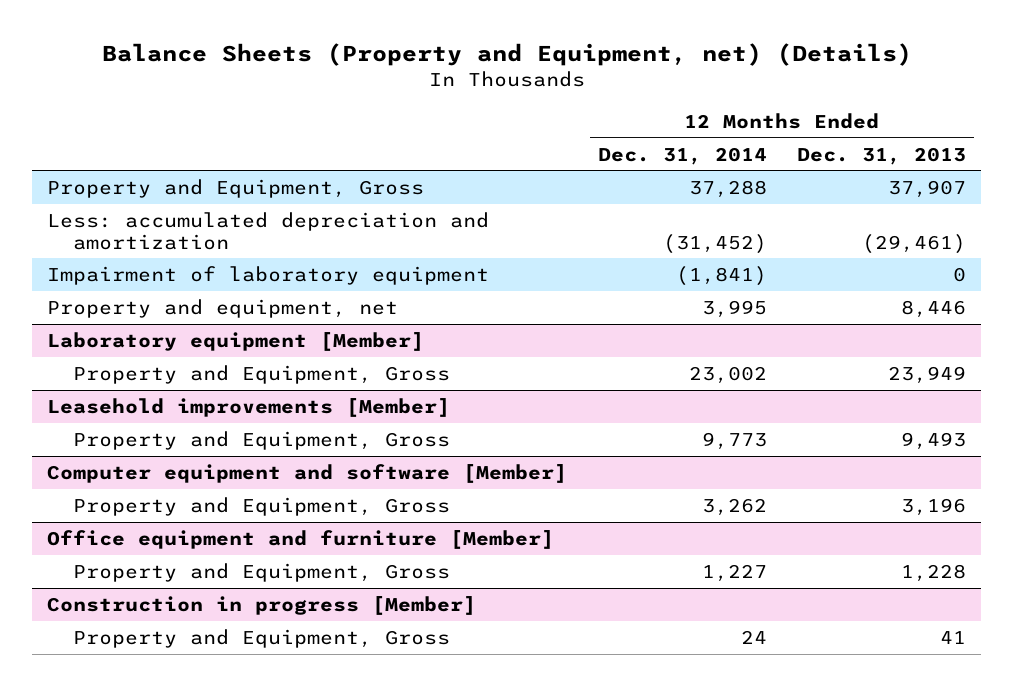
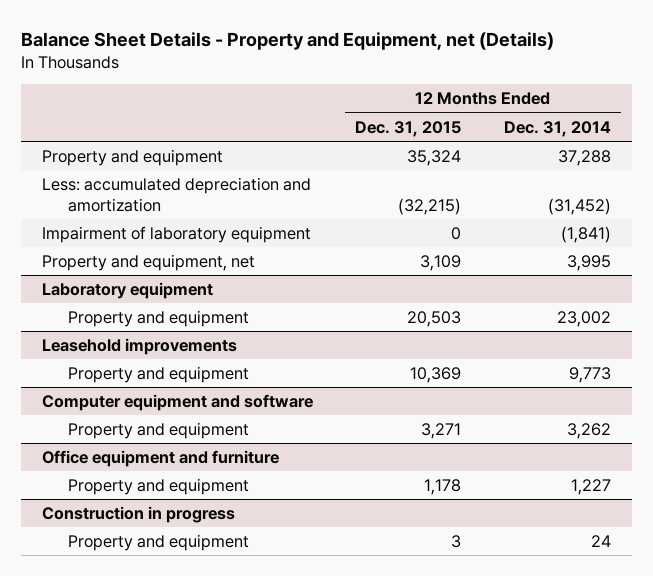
[101,43,912,67] Balance Sheets (Property and Equipment, net) (Details) -> [20,31,554,50] Balance Sheet Details - Property and Equipment, net (Details)
[797,146,967,165] Dec. 31, 2013 -> none
none -> [355,120,462,137] Dec. 31, 2015
[47,178,425,198] Property and Equipment, Gross -> [41,149,223,167] Property and equipment
[47,331,425,351] Laboratory equipment [Member] -> [41,282,213,300] Laboratory equipment
[72,364,450,384] Property and Equipment, Gross -> [67,310,249,328] Property and equipment
[47,397,451,417] Leasehold improvements [Member] -> [41,338,237,356] Leasehold improvements
[72,430,450,450] Property and Equipment, Gross -> [67,366,249,384] Property and equipment
[47,463,568,483] Computer equipment and software [Member] -> [41,394,313,412] Computer equipment and software
[72,496,450,516] Property and Equipment, Gross -> [67,422,249,440] Property and equipment
[47,529,555,549] Office equipment and furniture [Member] -> [41,450,279,468] Office equipment and furniture
[72,562,450,582] Property and Equipment, Gross -> [67,478,249,496] Property and equipment
[47,595,477,615] Construction in progress [Member] -> [41,506,235,524] Construction in progress
[72,628,450,648] Property and Equipment, Gross -> [67,534,249,552] Property and equipment

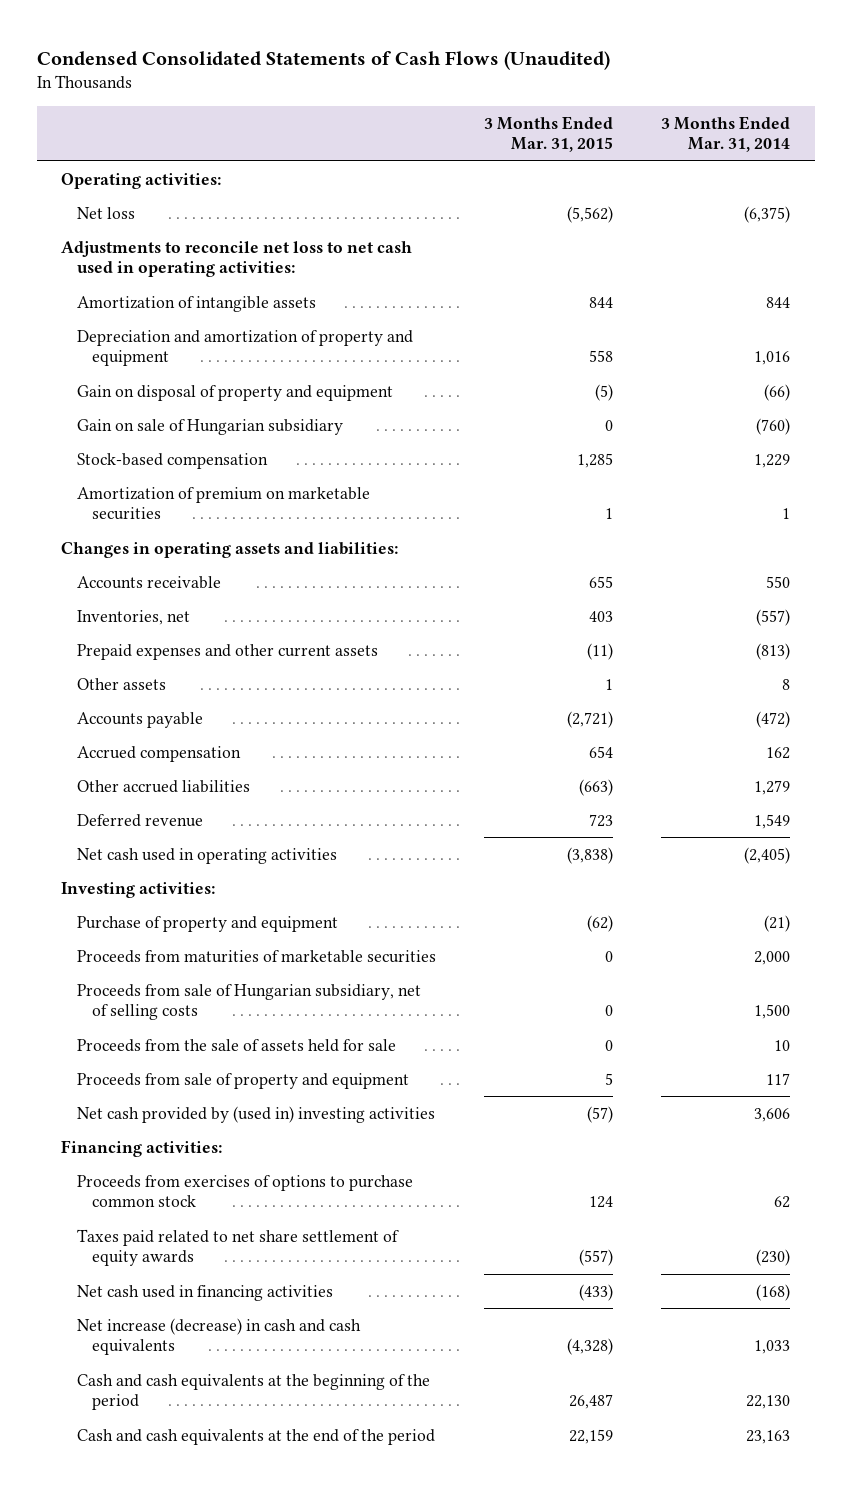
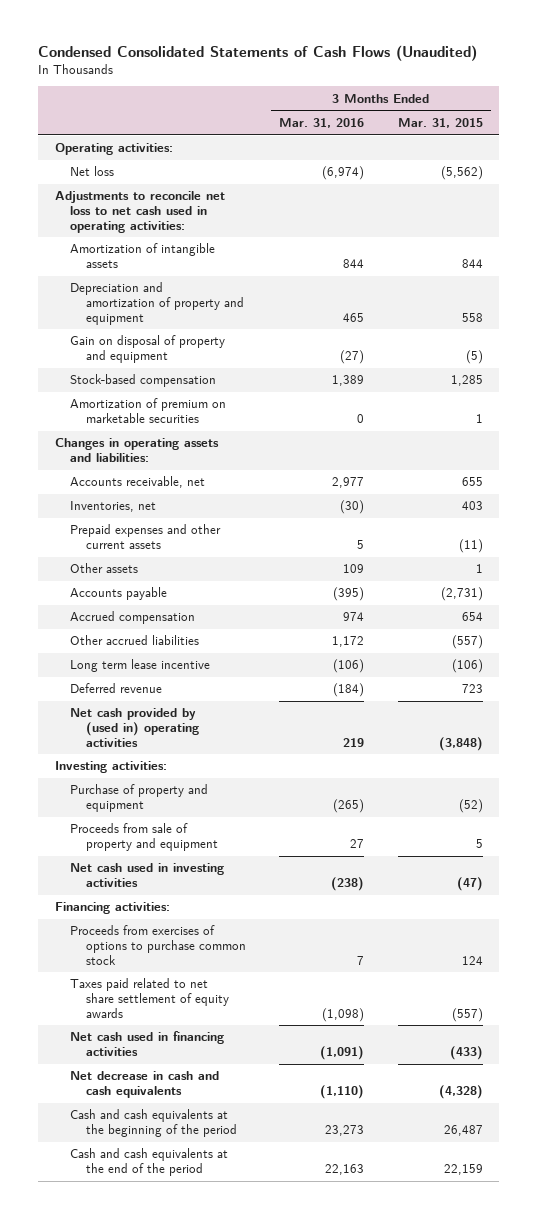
[661,115,791,153] 3 Months Ended Mar. 31, 2014 -> none
none -> [279,117,365,128] Mar. 31, 2016
[76,418,343,435] Gain on sale of Hungarian subsidiary -> none
[76,575,221,589] Accounts receivable -> [70,476,206,489] Accounts receivable, net
[567,710,614,728] (2,721) -> [440,587,483,602] (2,731)
[579,778,614,796] (663) -> [451,635,483,650] (557)
none -> [70,659,211,673] Long term lease incentive
[76,847,337,864] Net cash used in operating activities -> [70,708,199,747] Net cash provided by (used in) operating activities
[567,846,614,864] (3,838) -> [438,736,483,751] (3,848)
[76,949,436,963] Proceeds from maturities of marketable securities -> none
[76,983,421,1021] Proceeds from sale of Hungarian subsidiary, net of selling costs -> none
[76,1038,396,1052] Proceeds from the sale of assets held for sale -> none
[587,914,614,932] (62) -> [458,799,483,814] (52)
[76,1105,435,1123] Net cash provided by (used in) investing activities -> [70,863,225,888] Net cash used in investing activities
[587,1105,614,1123] (57) -> [456,877,483,892] (47)
[76,1317,361,1356] Net increase (decrease) in cash and cash equivalents -> [70,1071,220,1099] Net decrease in cash and cash equivalents

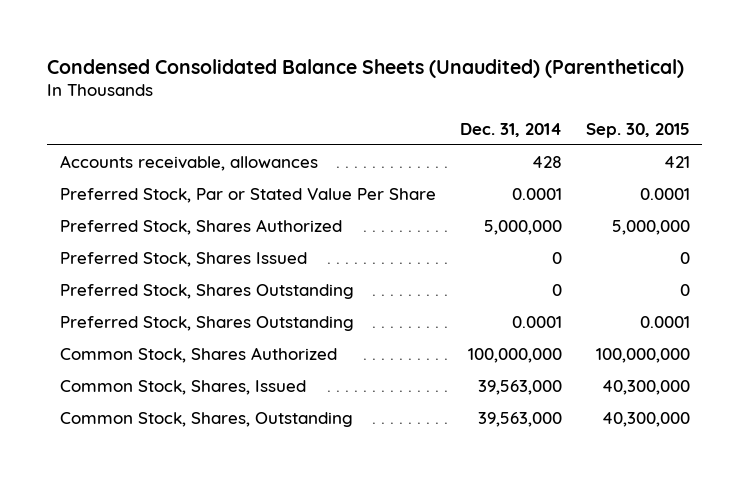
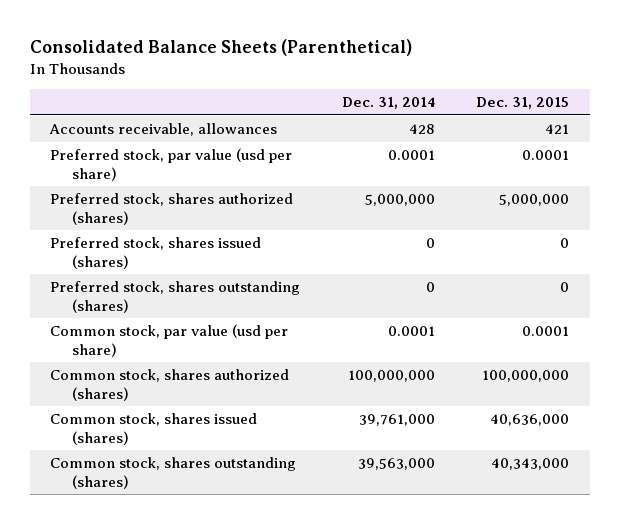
[47,58,685,78] Condensed Consolidated Balance Sheets (Unaudited) (Parenthetical) -> [29,39,412,57] Consolidated Balance Sheets (Parenthetical)
[585,123,690,139] Sep. 30, 2015 -> none
none -> [475,97,569,110] Dec. 31, 2015
[59,187,436,203] Preferred Stock, Par or Stated Value Per Share -> [50,148,293,181] Preferred stock, par value (usd per share)
[59,218,342,235] Preferred Stock, Shares Authorized -> [50,193,294,225] Preferred stock, shares authorized (shares)
[59,251,307,267] Preferred Stock, Shares Issued -> [50,237,262,269] Preferred stock, shares issued (shares)
[59,283,354,299] Preferred Stock, Shares Outstanding -> [50,281,301,313] Preferred stock, shares outstanding (shares)
[59,315,354,331] Preferred Stock, Shares Outstanding -> [50,324,289,357] Common stock, par value (usd per share)
[59,346,337,363] Common Stock, Shares Authorized -> [50,369,290,401] Common stock, shares authorized (shares)
[59,379,306,395] Common Stock, Shares, Issued -> [50,413,258,445] Common stock, shares issued (shares)
[477,379,562,395] 39,563,000 -> [358,414,435,427] 39,761,000
[59,411,353,427] Common Stock, Shares, Outstanding -> [50,457,297,489] Common stock, shares outstanding (shares)

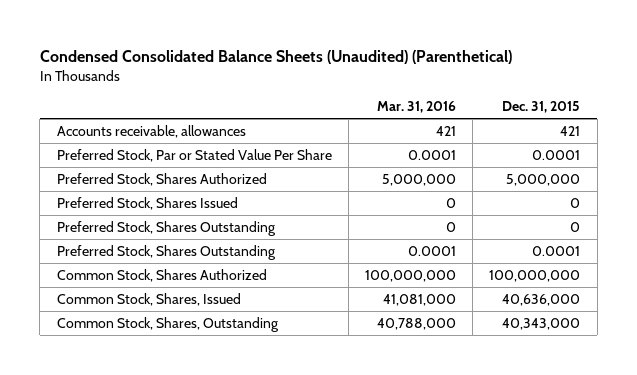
[29,39,412,57] Consolidated Balance Sheets (Parenthetical) -> [39,49,512,64] Condensed Consolidated Balance Sheets (Unaudited) (Parenthetical)
[341,97,435,110] Dec. 31, 2014 -> none
none -> [376,101,456,114] Mar. 31, 2016
[50,148,293,181] Preferred stock, par value (usd per share) -> [56,148,332,162] Preferred Stock, Par or Stated Value Per Share
[50,193,294,225] Preferred stock, shares authorized (shares) -> [56,172,267,186] Preferred Stock, Shares Authorized
[50,237,262,269] Preferred stock, shares issued (shares) -> [56,196,238,210] Preferred Stock, Shares Issued
[50,281,301,313] Preferred stock, shares outstanding (shares) -> [56,220,276,236] Preferred Stock, Shares Outstanding
[50,324,289,357] Common stock, par value (usd per share) -> [56,244,276,260] Preferred Stock, Shares Outstanding
[50,369,290,401] Common stock, shares authorized (shares) -> [56,268,267,282] Common Stock, Shares Authorized
[50,413,258,445] Common stock, shares issued (shares) -> [56,292,241,306] Common Stock, Shares, Issued
[50,457,297,489] Common stock, shares outstanding (shares) -> [56,316,279,332] Common Stock, Shares, Outstanding

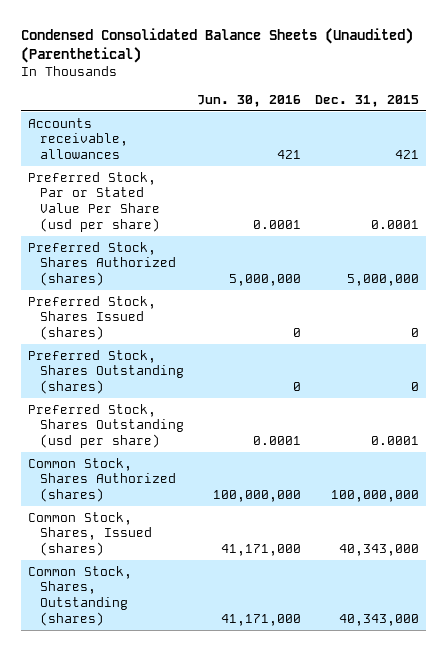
[376,101,456,114] Mar. 31, 2016 -> none
none -> [197,94,302,107] Jun. 30, 2016
[56,148,332,162] Preferred Stock, Par or Stated Value Per Share -> [27,171,160,233] Preferred Stock, Par or Stated Value Per Share (usd per share)
[56,172,267,186] Preferred Stock, Shares Authorized -> [27,241,176,287] Preferred Stock, Shares Authorized (shares)
[56,196,238,210] Preferred Stock, Shares Issued -> [27,295,156,341] Preferred Stock, Shares Issued (shares)
[56,220,276,236] Preferred Stock, Shares Outstanding -> [27,349,184,395] Preferred Stock, Shares Outstanding (shares)
[56,244,276,260] Preferred Stock, Shares Outstanding -> [27,403,184,449] Preferred Stock, Shares Outstanding (usd per share)
[56,268,267,282] Common Stock, Shares Authorized -> [27,457,176,503] Common Stock, Shares Authorized (shares)
[56,292,241,306] Common Stock, Shares, Issued -> [27,511,152,557] Common Stock, Shares, Issued (shares)
[502,293,581,306] 40,636,000 -> [339,544,420,557] 40,343,000
[56,316,279,332] Common Stock, Shares, Outstanding -> [27,565,132,627] Common Stock, Shares, Outstanding (shares)

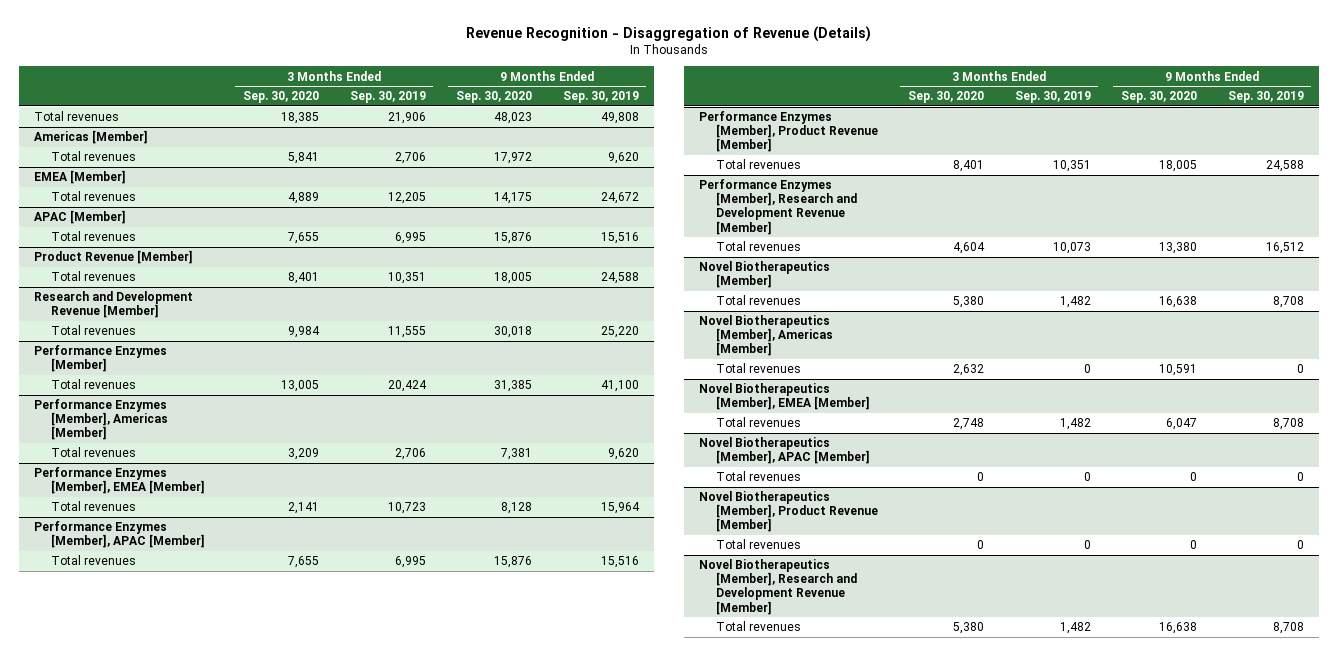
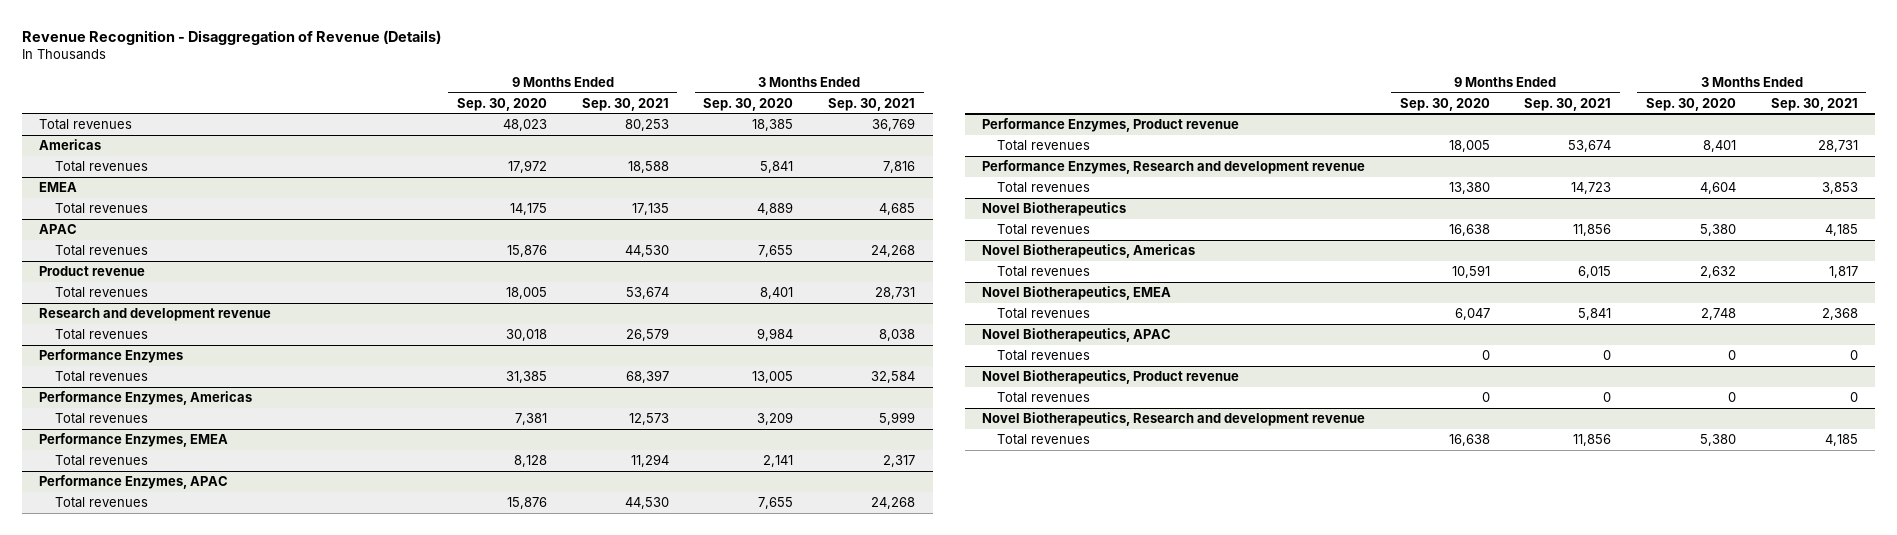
[349,91,426,104] Sep. 30, 2019 -> none
[562,91,639,104] Sep. 30, 2019 -> none
none -> [581,97,669,111] Sep. 30, 2021
none -> [828,97,916,111] Sep. 30, 2021
[34,130,149,145] Americas [Member] -> [39,139,102,151] Americas
[34,170,127,185] EMEA [Member] -> [39,182,78,193] EMEA
[34,210,127,225] APAC [Member] -> [39,224,78,235] APAC
[34,250,194,265] Product Revenue [Member] -> [39,266,146,277] Product revenue
[34,291,194,319] Research and Development Revenue [Member] -> [39,308,272,322] Research and development revenue
[34,345,168,373] Performance Enzymes [Member] -> [39,349,184,364] Performance Enzymes
[34,399,168,441] Performance Enzymes [Member], Americas [Member] -> [39,391,253,406] Performance Enzymes, Americas
[34,467,205,495] Performance Enzymes [Member], EMEA [Member] -> [39,433,229,448] Performance Enzymes, EMEA
[34,521,205,549] Performance Enzymes [Member], APAC [Member] -> [39,475,229,490] Performance Enzymes, APAC
[699,111,878,153] Performance Enzymes [Member], Product Revenue [Member] -> [981,118,1239,133] Performance Enzymes, Product revenue
[699,179,857,235] Performance Enzymes [Member], Research and Development Revenue [Member] -> [981,160,1365,175] Performance Enzymes, Research and development revenue
[699,261,831,289] Novel Biotherapeutics [Member] -> [981,202,1126,217] Novel Biotherapeutics
[699,315,833,357] Novel Biotherapeutics [Member], Americas [Member] -> [981,244,1195,259] Novel Biotherapeutics, Americas
[699,383,870,411] Novel Biotherapeutics [Member], EMEA [Member] -> [981,286,1171,301] Novel Biotherapeutics, EMEA
[699,437,870,465] Novel Biotherapeutics [Member], APAC [Member] -> [981,328,1171,343] Novel Biotherapeutics, APAC
[699,491,878,533] Novel Biotherapeutics [Member], Product Revenue [Member] -> [981,370,1239,385] Novel Biotherapeutics, Product revenue
[699,559,857,615] Novel Biotherapeutics [Member], Research and Development Revenue [Member] -> [981,412,1365,427] Novel Biotherapeutics, Research and development revenue

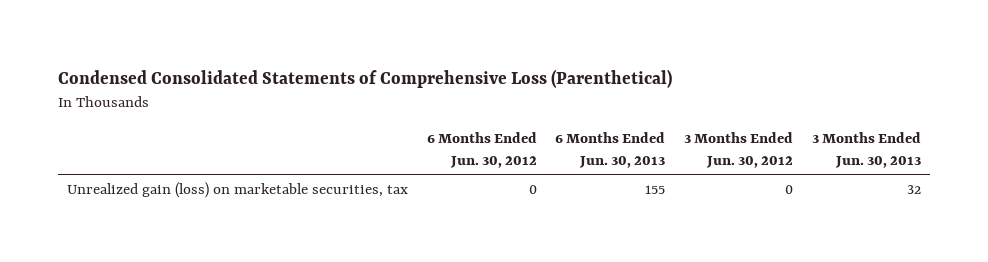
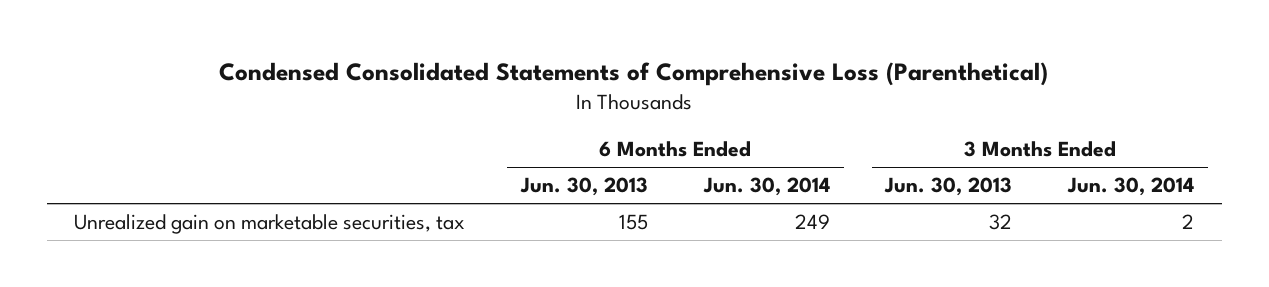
[426,131,537,168] 6 Months Ended Jun. 30, 2012 -> none
[684,131,794,168] 3 Months Ended Jun. 30, 2012 -> none
none -> [702,177,830,197] Jun. 30, 2014
none -> [1067,177,1195,197] Jun. 30, 2014
[66,182,408,199] Unrealized gain (loss) on marketable securities, tax -> [74,214,466,235] Unrealized gain on marketable securities, tax

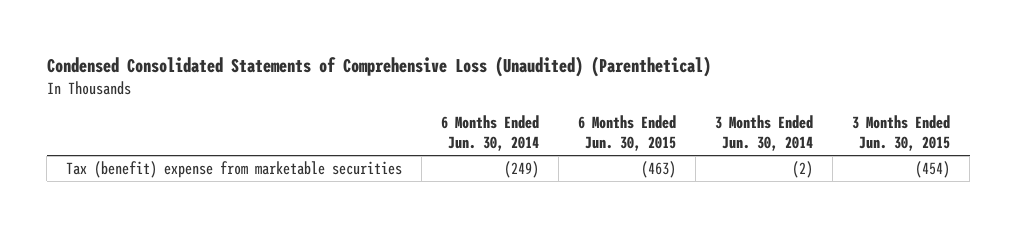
[219,62,1049,87] Condensed Consolidated Statements of Comprehensive Loss (Parenthetical) -> [46,55,711,77] Condensed Consolidated Statements of Comprehensive Loss (Unaudited) (Parenthetical)
[520,177,649,197] Jun. 30, 2013 -> none
[884,177,1013,197] Jun. 30, 2013 -> none
none -> [578,114,677,152] 6 Months Ended Jun. 30, 2015
none -> [852,114,951,152] 3 Months Ended Jun. 30, 2015
[74,214,466,235] Unrealized gain on marketable securities, tax -> [66,161,403,179] Tax (benefit) expense from marketable securities
[794,214,830,230] 249 -> [504,161,540,179] (249)
[1182,214,1195,230] 2 -> [792,161,814,179] (2)

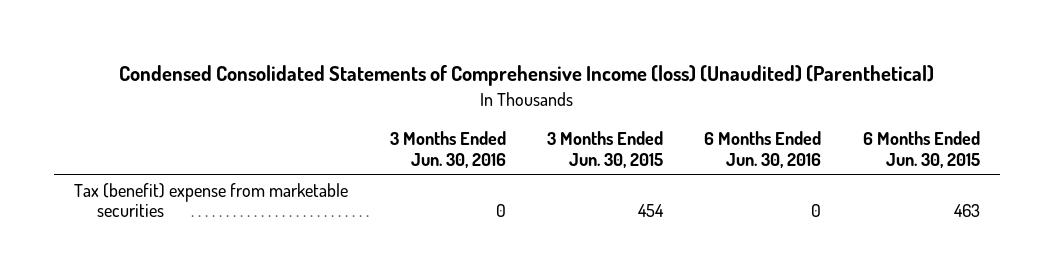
[46,55,711,77] Condensed Consolidated Statements of Comprehensive Loss (Unaudited) (Parenthetical) -> [118,65,934,87] Condensed Consolidated Statements of Comprehensive Income (loss) (Unaudited) (Parenthetical)
[441,114,540,152] 6 Months Ended Jun. 30, 2014 -> none
[715,114,814,152] 3 Months Ended Jun. 30, 2014 -> none
none -> [389,131,506,169] 3 Months Ended Jun. 30, 2016
none -> [704,131,822,169] 6 Months Ended Jun. 30, 2016
[641,161,677,179] (463) -> [953,204,980,218] 463
[915,161,951,179] (454) -> [637,204,664,218] 454

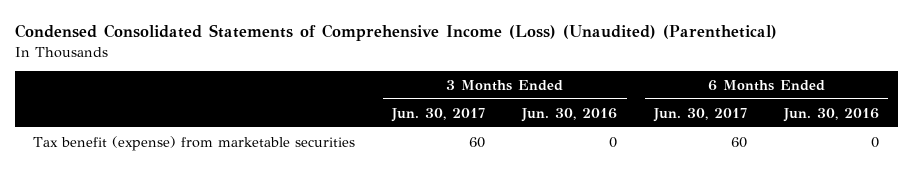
[118,65,934,87] Condensed Consolidated Statements of Comprehensive Income (loss) (Unaudited) (Parenthetical) -> [15,24,778,42] Condensed Consolidated Statements of Comprehensive Income (Loss) (Unaudited) (Parenthetical)
[546,131,663,169] 3 Months Ended Jun. 30, 2015 -> none
[862,131,980,169] 6 Months Ended Jun. 30, 2015 -> none
none -> [391,107,486,122] Jun. 30, 2017
none -> [653,107,748,122] Jun. 30, 2017
[74,182,349,218] Tax (benefit) expense from marketable securities -> [33,135,356,151] Tax benefit (expense) from marketable securities

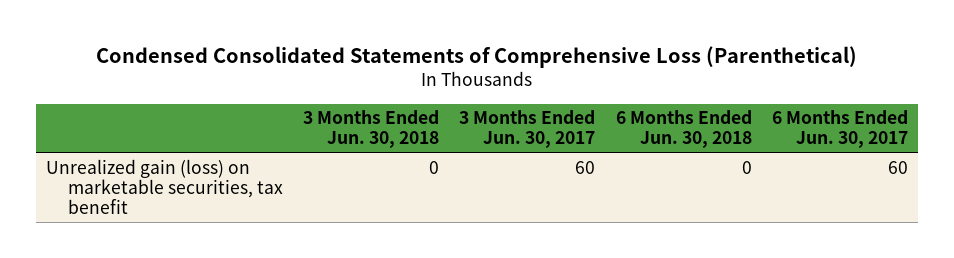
[15,24,778,42] Condensed Consolidated Statements of Comprehensive Income (Loss) (Unaudited) (Parenthetical) -> [95,45,857,68] Condensed Consolidated Statements of Comprehensive Loss (Parenthetical)
[521,107,618,122] Jun. 30, 2016 -> none
[783,107,880,122] Jun. 30, 2016 -> none
none -> [303,110,440,149] 3 Months Ended Jun. 30, 2018
none -> [615,110,752,149] 6 Months Ended Jun. 30, 2018
[33,135,356,151] Tax benefit (expense) from marketable securities -> [45,158,283,214] Unrealized gain (loss) on marketable securities, tax benefit

